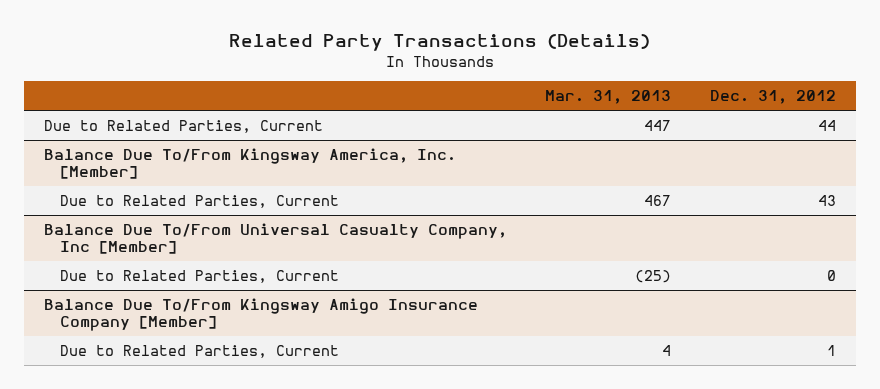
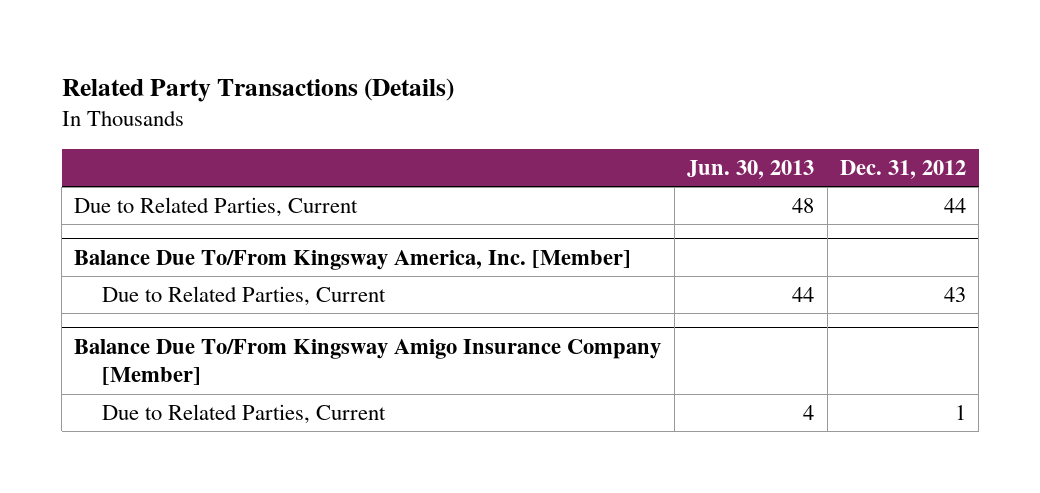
[545,90,672,105] Mar. 31, 2013 -> none
none -> [687,159,815,179] Jun. 30, 2013
[43,222,507,254] Balance Due To/From Universal Casualty Company, Inc [Member] -> none
[60,269,340,283] Due to Related Parties, Current -> none

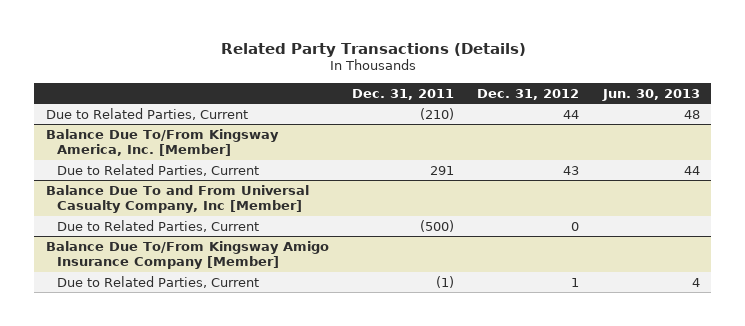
none -> [351,88,454,100] Dec. 31, 2011
none -> [45,184,309,213] Balance Due To and From Universal Casualty Company, Inc [Member]
none -> [56,219,259,232] Due to Related Parties, Current

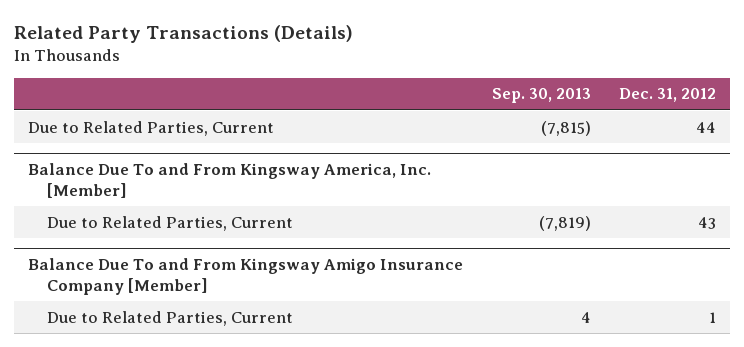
[351,88,454,100] Dec. 31, 2011 -> none
[601,88,700,101] Jun. 30, 2013 -> none
none -> [491,88,591,104] Sep. 30, 2013
[45,128,279,156] Balance Due To/From Kingsway America, Inc. [Member] -> [28,163,432,198] Balance Due To and From Kingsway America, Inc. [Member]
[45,184,309,213] Balance Due To and From Universal Casualty Company, Inc [Member] -> none
[56,219,259,232] Due to Related Parties, Current -> none
[45,240,329,269] Balance Due To/From Kingsway Amigo Insurance Company [Member] -> [28,258,464,295] Balance Due To and From Kingsway Amigo Insurance Company [Member]

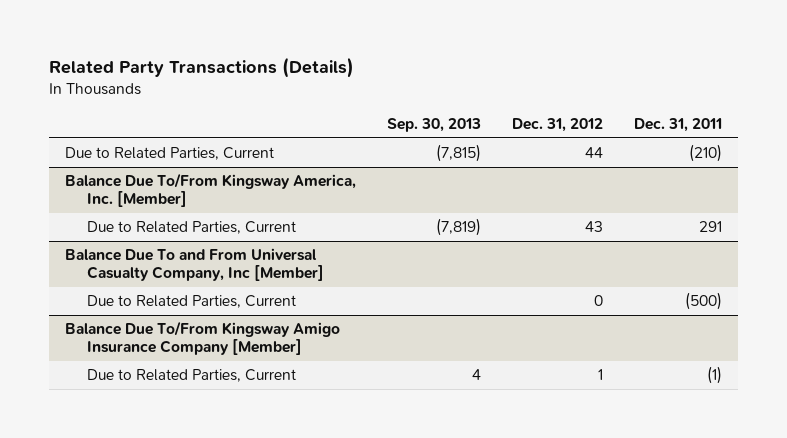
none -> [634,117,723,132] Dec. 31, 2011
[28,163,432,198] Balance Due To and From Kingsway America, Inc. [Member] -> [64,173,356,208] Balance Due To/From Kingsway America, Inc. [Member]
none -> [64,248,324,282] Balance Due To and From Universal Casualty Company, Inc [Member]
none -> [86,295,296,309] Due to Related Parties, Current
[28,258,464,295] Balance Due To and From Kingsway Amigo Insurance Company [Member] -> [64,321,340,356] Balance Due To/From Kingsway Amigo Insurance Company [Member]

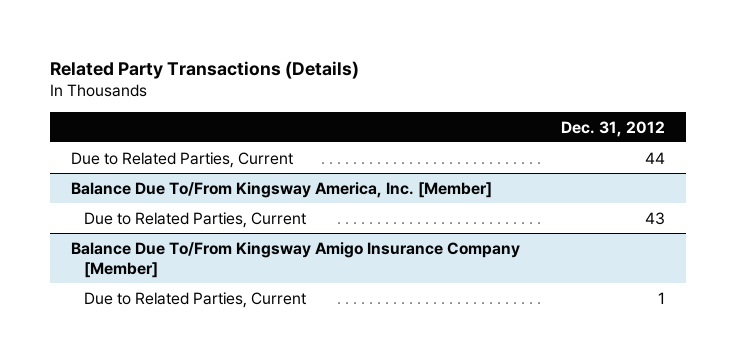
[386,117,481,132] Sep. 30, 2013 -> none
[634,117,723,132] Dec. 31, 2011 -> none
[64,248,324,282] Balance Due To and From Universal Casualty Company, Inc [Member] -> none
[86,295,296,309] Due to Related Parties, Current -> none

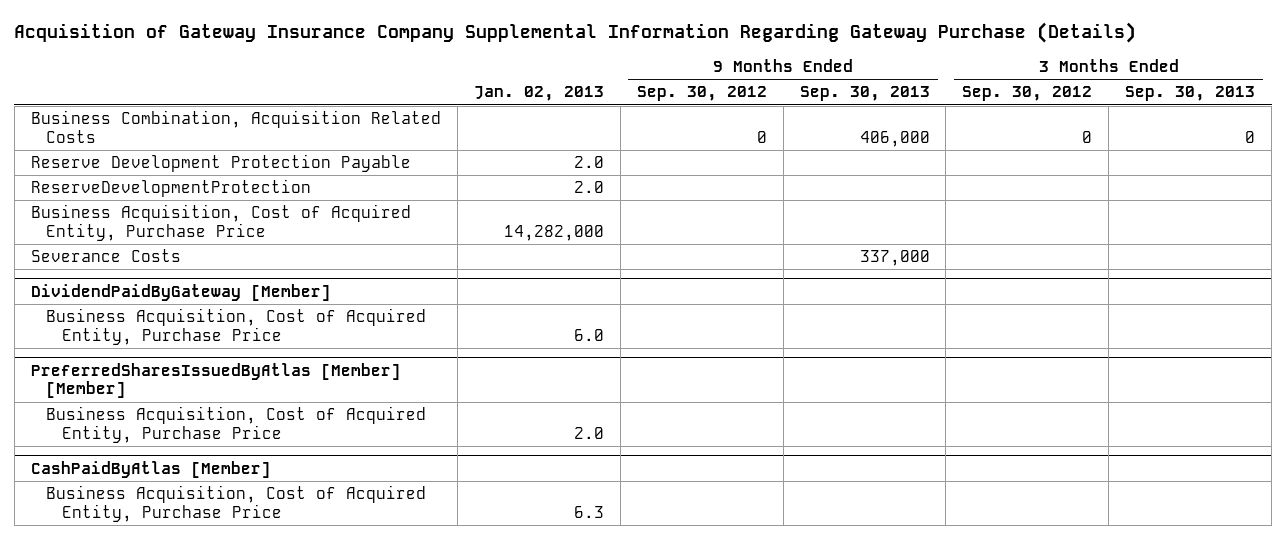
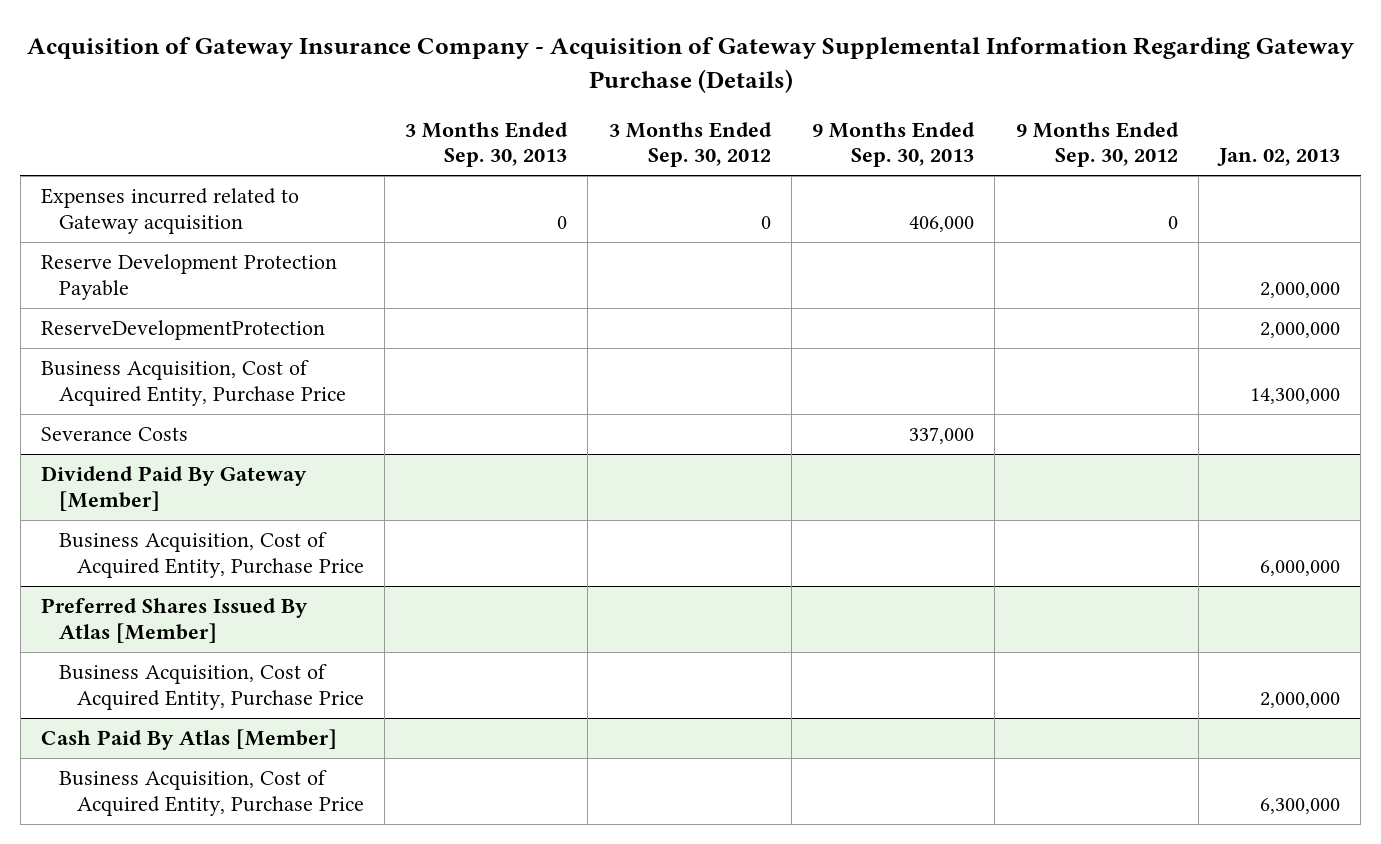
[14,22,1137,44] Acquisition of Gateway Insurance Company Supplemental Information Regarding Gateway Purchase (Details) -> [26,37,1354,93] Acquisition of Gateway Insurance Company - Acquisition of Gateway Supplemental Information Regarding Gateway Purchase (Details)
[30,110,441,144] Business Combination, Acquisition Related Costs -> [41,188,300,234] Expenses incurred related to Gateway acquisition
[573,156,604,169] 2.0 -> [1260,281,1341,298] 2,000,000
[573,181,604,194] 2.0 -> [1260,322,1341,339] 2,000,000
[503,225,604,242] 14,282,000 -> [1250,387,1341,404] 14,300,000
[30,283,331,301] DividendPaidByGateway [Member] -> none
[30,362,401,399] PreferredSharesIssuedByAtlas [Member] [Member] -> none
[30,460,271,478] CashPaidByAtlas [Member] -> none
none -> [41,466,308,511] Dividend Paid By Gateway [Member]
[573,329,604,342] 6.0 -> [1260,559,1341,576] 6,000,000
none -> [41,598,309,643] Preferred Shares Issued By Atlas [Member]
[573,427,604,440] 2.0 -> [1260,691,1341,708] 2,000,000
none -> [41,729,338,751] Cash Paid By Atlas [Member]
[573,506,604,519] 6.3 -> [1260,797,1341,814] 6,300,000

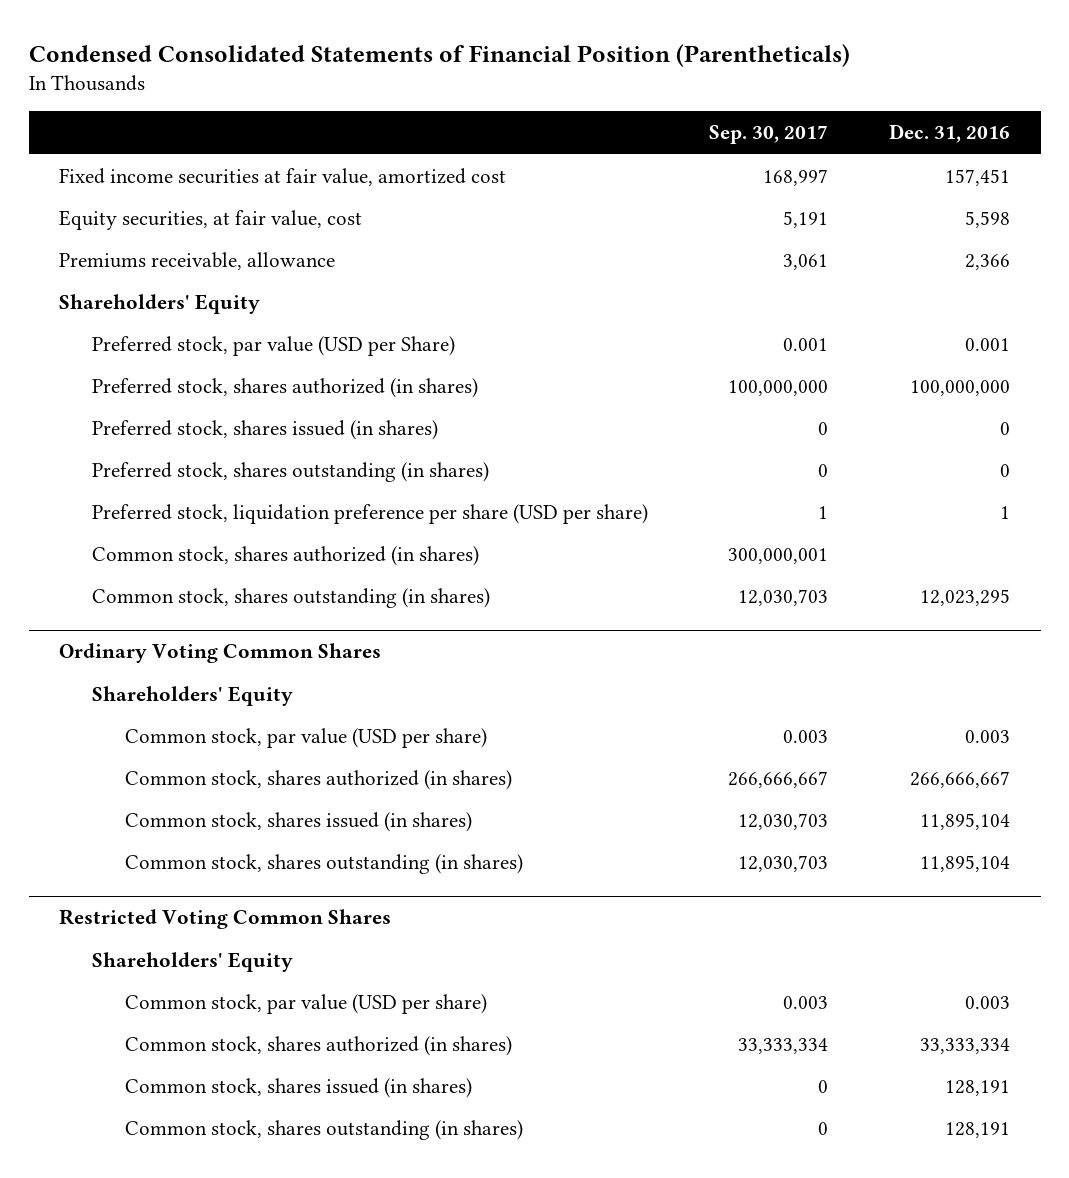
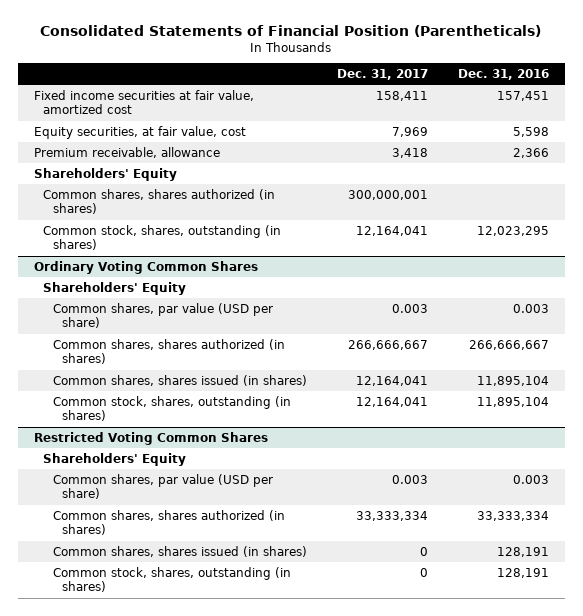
[28,43,850,67] Condensed Consolidated Statements of Financial Position (Parentheticals) -> [40,25,542,38] Consolidated Statements of Financial Position (Parentheticals)
[708,125,828,145] Sep. 30, 2017 -> none
none -> [336,69,428,81] Dec. 31, 2017
[59,252,336,271] Premiums receivable, allowance -> [33,146,220,158] Premium receivable, allowance
[91,336,455,357] Preferred stock, par value (USD per Share) -> none
[91,378,478,399] Preferred stock, shares authorized (in shares) -> none
[91,420,438,441] Preferred stock, shares issued (in shares) -> none
[91,462,489,483] Preferred stock, shares outstanding (in shares) -> none
[91,504,648,525] Preferred stock, liquidation preference per share (USD per share) -> none
[91,546,479,567] Common stock, shares authorized (in shares) -> [43,188,276,215] Common shares, shares authorized (in shares)
[91,588,490,609] Common stock, shares outstanding (in shares) -> [43,224,282,251] Common stock, shares, outstanding (in shares)
[124,728,487,749] Common stock, par value (USD per share) -> [52,302,273,329] Common shares, par value (USD per share)
[124,770,512,791] Common stock, shares authorized (in shares) -> [52,338,285,365] Common shares, shares authorized (in shares)
[124,812,472,833] Common stock, shares issued (in shares) -> [52,374,307,386] Common shares, shares issued (in shares)
[124,854,523,875] Common stock, shares outstanding (in shares) -> [52,395,291,422] Common stock, shares, outstanding (in shares)
[124,994,487,1015] Common stock, par value (USD per share) -> [52,473,273,500] Common shares, par value (USD per share)
[124,1036,512,1057] Common stock, shares authorized (in shares) -> [52,509,285,536] Common shares, shares authorized (in shares)
[124,1078,472,1099] Common stock, shares issued (in shares) -> [52,545,307,557] Common shares, shares issued (in shares)
[124,1120,523,1141] Common stock, shares outstanding (in shares) -> [52,566,291,593] Common stock, shares, outstanding (in shares)

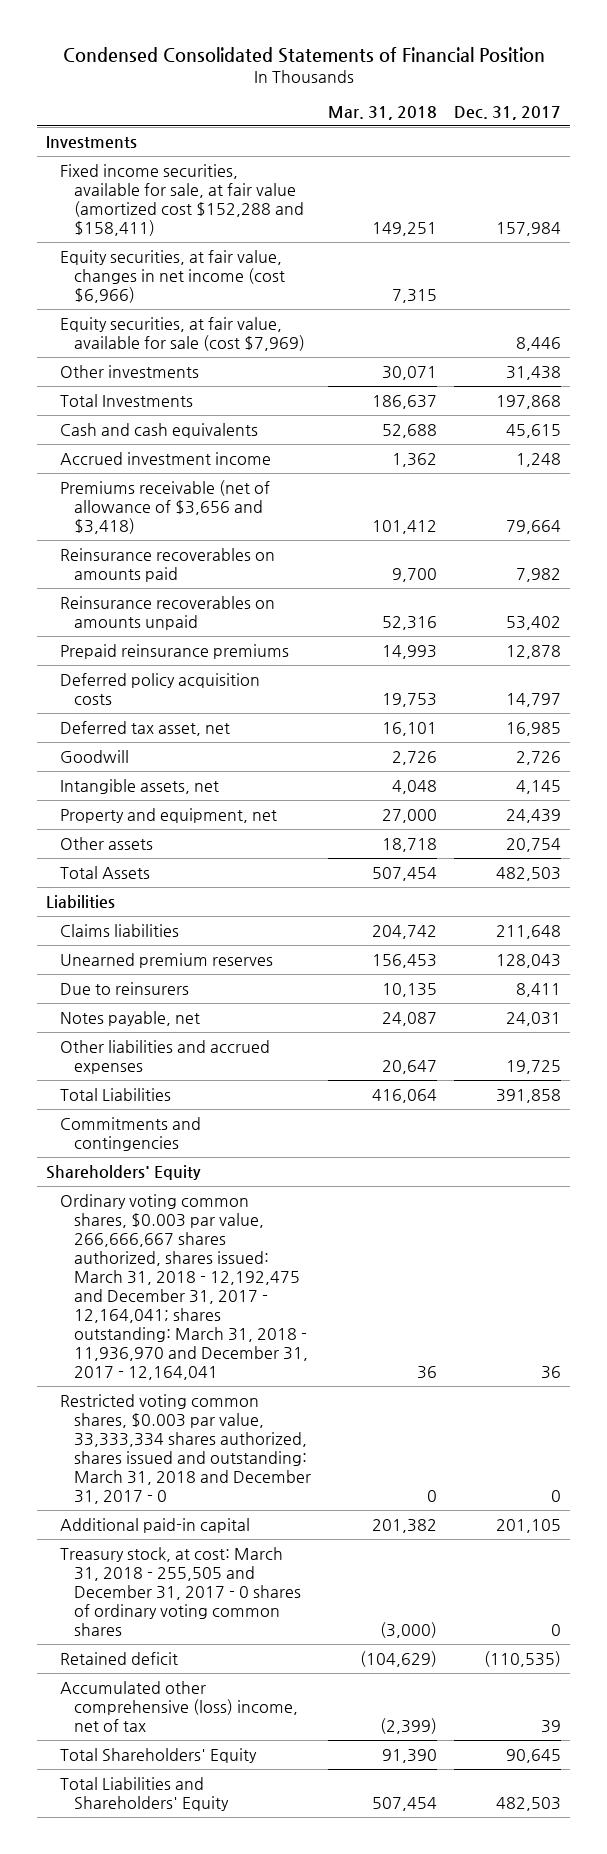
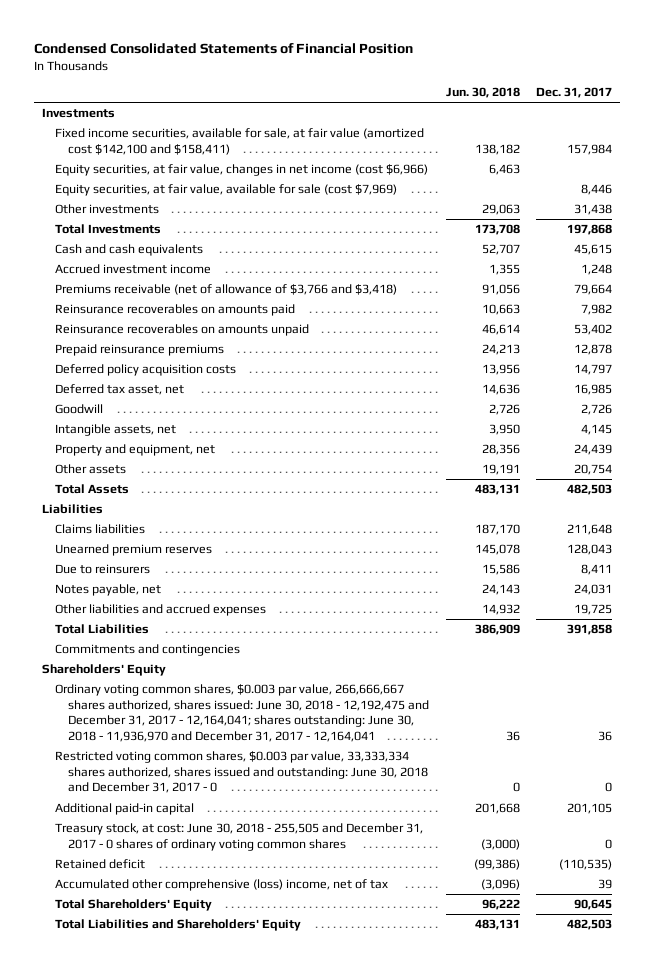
[328,105,438,120] Mar. 31, 2018 -> none
none -> [445,87,520,99] Jun. 30, 2018
[60,163,305,236] Fixed income securities, available for sale, at fair value (amortized cost $152,288 and $158,411) -> [55,128,425,155] Fixed income securities, available for sale, at fair value (amortized cost $142,100 and $158,411)
[60,479,271,534] Premiums receivable (net of allowance of $3,656 and $3,418) -> [55,284,398,296] Premiums receivable (net of allowance of $3,766 and $3,418)
[60,1193,309,1381] Ordinary voting common shares, $0.003 par value, 266,666,667 shares authorized, shares issued: March 31, 2018 - 12,192,475 and December 31, 2017 - 12,164,041; shares outstanding: March 31, 2018 - 11,936,970 and December 31, 2017 - 12,164,041 -> [55,684,430,742] Ordinary voting common shares, $0.003 par value, 266,666,667 shares authorized, shares issued: June 30, 2018 - 12,192,475 and December 31, 2017 - 12,164,041; shares outstanding: June 30, 2018 - 11,936,970 and December 31, 2017 - 12,164,041
[60,1393,312,1504] Restricted voting common shares, $0.003 par value, 33,333,334 shares authorized, shares issued and outstanding: March 31, 2018 and December 31, 2017 - 0 -> [55,751,429,794] Restricted voting common shares, $0.003 par value, 33,333,334 shares authorized, shares issued and outstanding: June 30, 2018 and December 31, 2017 - 0
[60,1546,302,1636] Treasury stock, at cost: March 31, 2018 - 255,505 and December 31, 2017 - 0 shares of ordinary voting common shares -> [55,823,424,851] Treasury stock, at cost: June 30, 2018 - 255,505 and December 31, 2017 - 0 shares of ordinary voting common shares

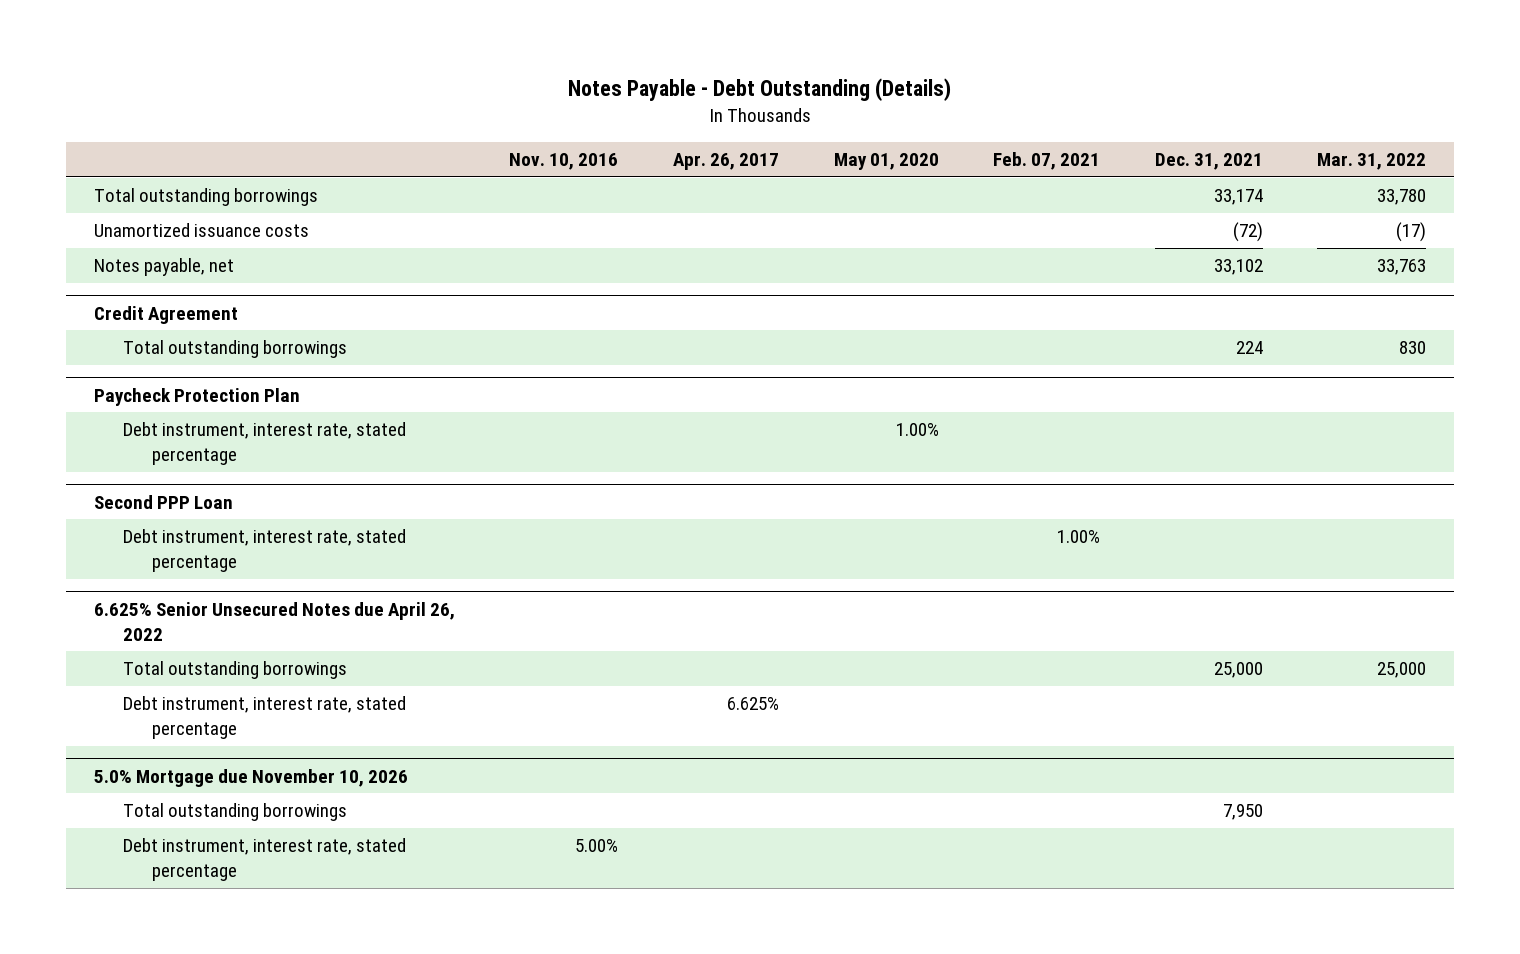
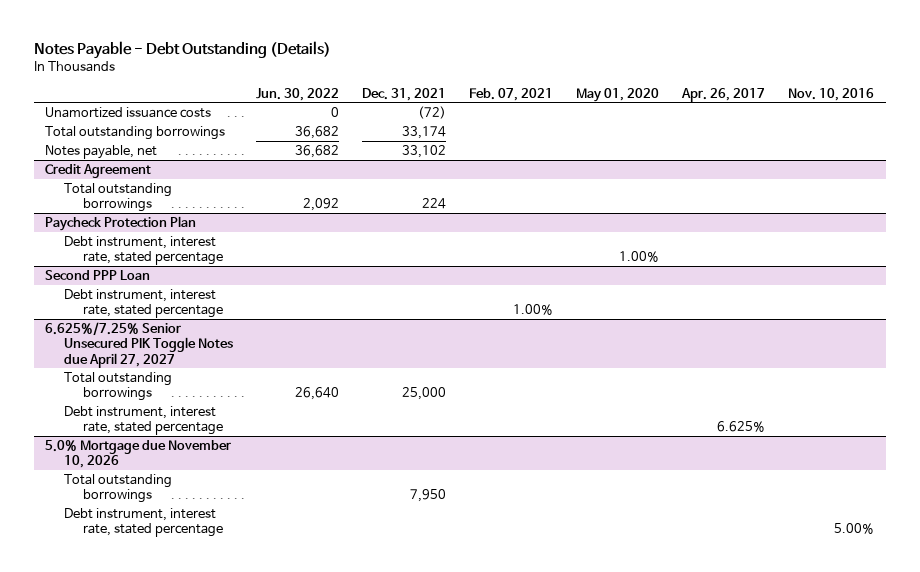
[1317,152,1427,170] Mar. 31, 2022 -> none
none -> [256,87,340,101] Jun. 30, 2022
[93,188,318,207] Total outstanding borrowings -> [45,125,226,140] Total outstanding borrowings
[93,601,455,641] 6.625% Senior Unsecured Notes due April 26, 2022 -> [45,321,234,368] 6.625%/7.25% Senior Unsecured PIK Toggle Notes due April 27, 2027

